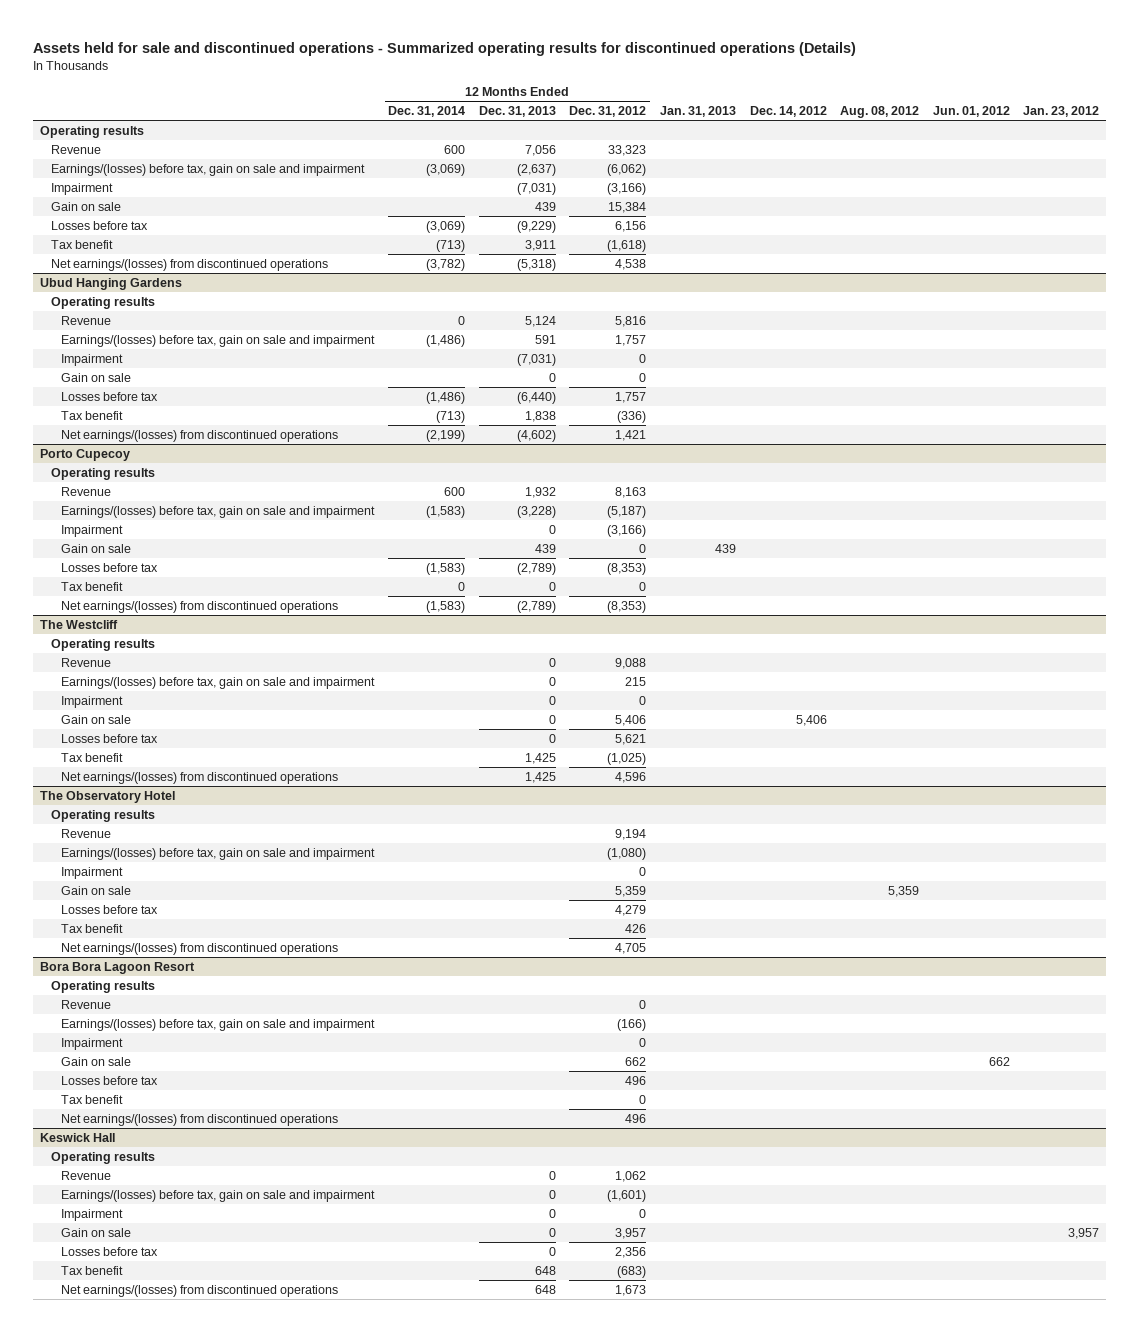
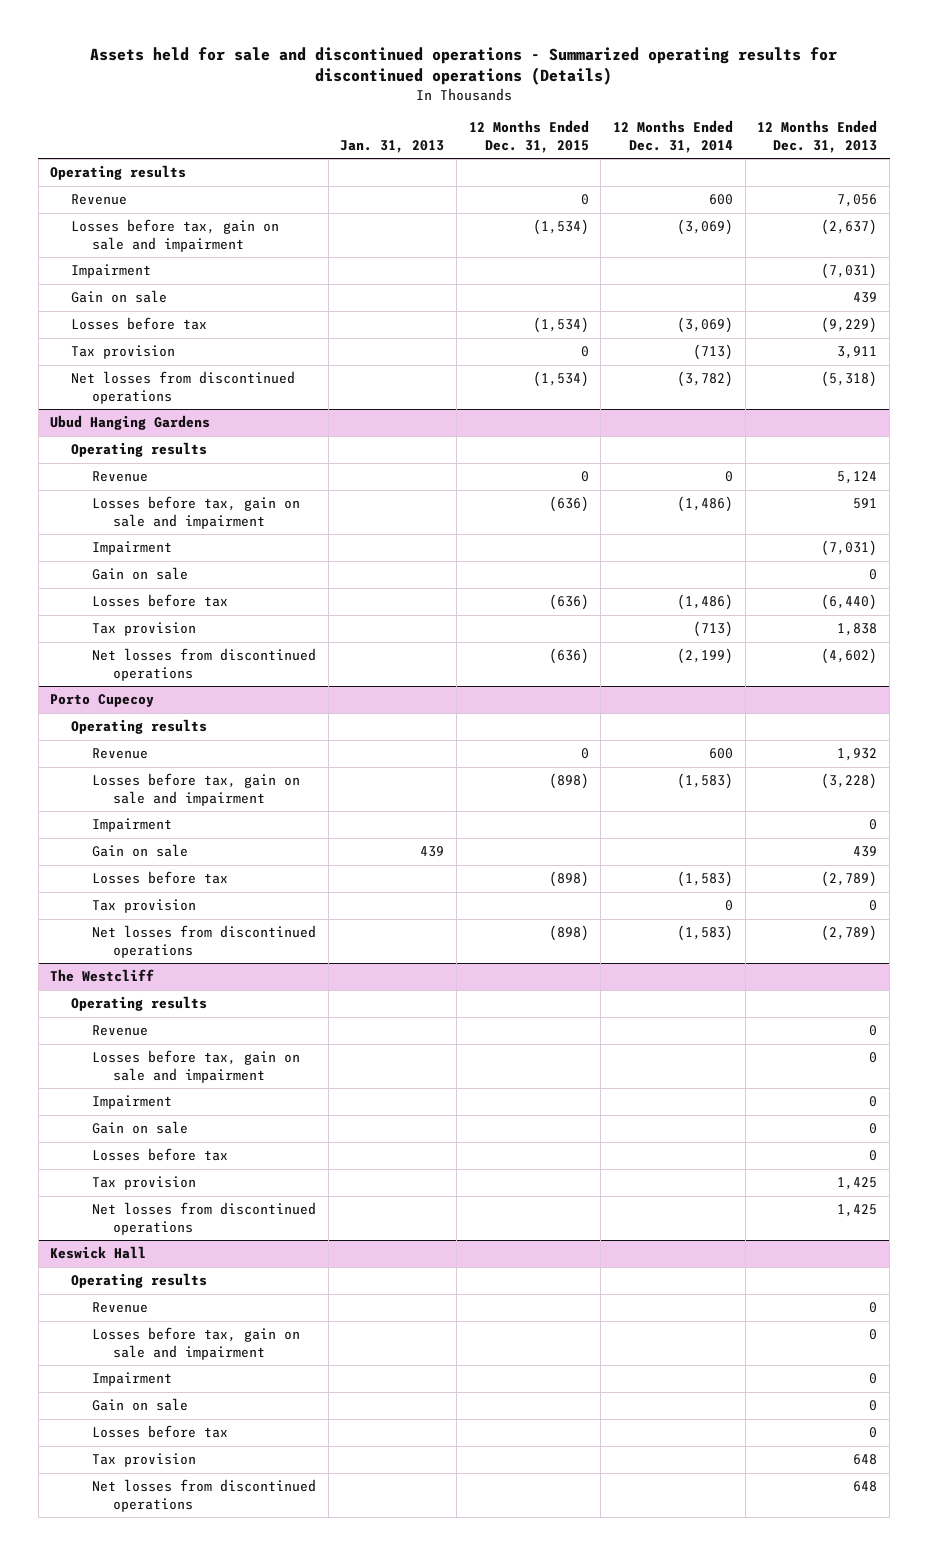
[569,106,647,118] Dec. 31, 2012 -> none
[749,106,827,118] Dec. 14, 2012 -> none
[840,106,920,119] Aug. 08, 2012 -> none
[932,106,1010,118] Jun. 01, 2012 -> none
[1023,106,1100,118] Jan. 23, 2012 -> none
none -> [468,120,589,153] 12 Months Ended Dec. 31, 2015
[50,163,365,176] Earnings/(losses) before tax, gain on sale and impairment -> [71,219,280,252] Losses before tax, gain on sale and impairment
[50,239,113,249] Tax benefit -> [71,345,176,360] Tax provision
[50,258,328,271] Net earnings/(losses) from discontinued operations -> [71,371,296,404] Net losses from discontinued operations
[61,334,376,347] Earnings/(losses) before tax, gain on sale and impairment -> [91,496,300,529] Losses before tax, gain on sale and impairment
[61,410,124,420] Tax benefit -> [91,622,196,637] Tax provision
[61,429,339,442] Net earnings/(losses) from discontinued operations -> [91,648,316,681] Net losses from discontinued operations
[61,505,376,518] Earnings/(losses) before tax, gain on sale and impairment -> [91,773,300,806] Losses before tax, gain on sale and impairment
[61,581,124,591] Tax benefit -> [91,899,196,914] Tax provision
[61,600,339,613] Net earnings/(losses) from discontinued operations -> [91,925,316,958] Net losses from discontinued operations
[61,676,376,689] Earnings/(losses) before tax, gain on sale and impairment -> [91,1050,300,1083] Losses before tax, gain on sale and impairment
[39,790,175,803] The Observatory Hotel -> none
[50,809,155,822] Operating results -> none
[61,828,112,838] Revenue -> none
[61,847,376,860] Earnings/(losses) before tax, gain on sale and impairment -> none
[61,866,124,879] Impairment -> none
[61,885,132,895] Gain on sale -> none
[61,904,159,914] Losses before tax -> none
[61,923,124,933] Tax benefit -> none
[61,942,339,955] Net earnings/(losses) from discontinued operations -> none
[39,961,195,974] Bora Bora Lagoon Resort -> none
[50,980,155,993] Operating results -> none
[61,999,112,1009] Revenue -> none
[61,1018,376,1031] Earnings/(losses) before tax, gain on sale and impairment -> none
[61,1037,124,1050] Impairment -> none
[61,1056,132,1066] Gain on sale -> none
[61,1075,159,1085] Losses before tax -> none
[61,1094,124,1104] Tax benefit -> none
[61,1113,339,1126] Net earnings/(losses) from discontinued operations -> none
[61,752,124,762] Tax benefit -> [91,1176,196,1191] Tax provision
[61,771,339,784] Net earnings/(losses) from discontinued operations -> [91,1202,316,1235] Net losses from discontinued operations
[61,1189,376,1202] Earnings/(losses) before tax, gain on sale and impairment -> [91,1327,300,1360] Losses before tax, gain on sale and impairment
[61,1265,124,1275] Tax benefit -> [91,1453,196,1468] Tax provision
[61,1284,339,1297] Net earnings/(losses) from discontinued operations -> [91,1479,316,1512] Net losses from discontinued operations

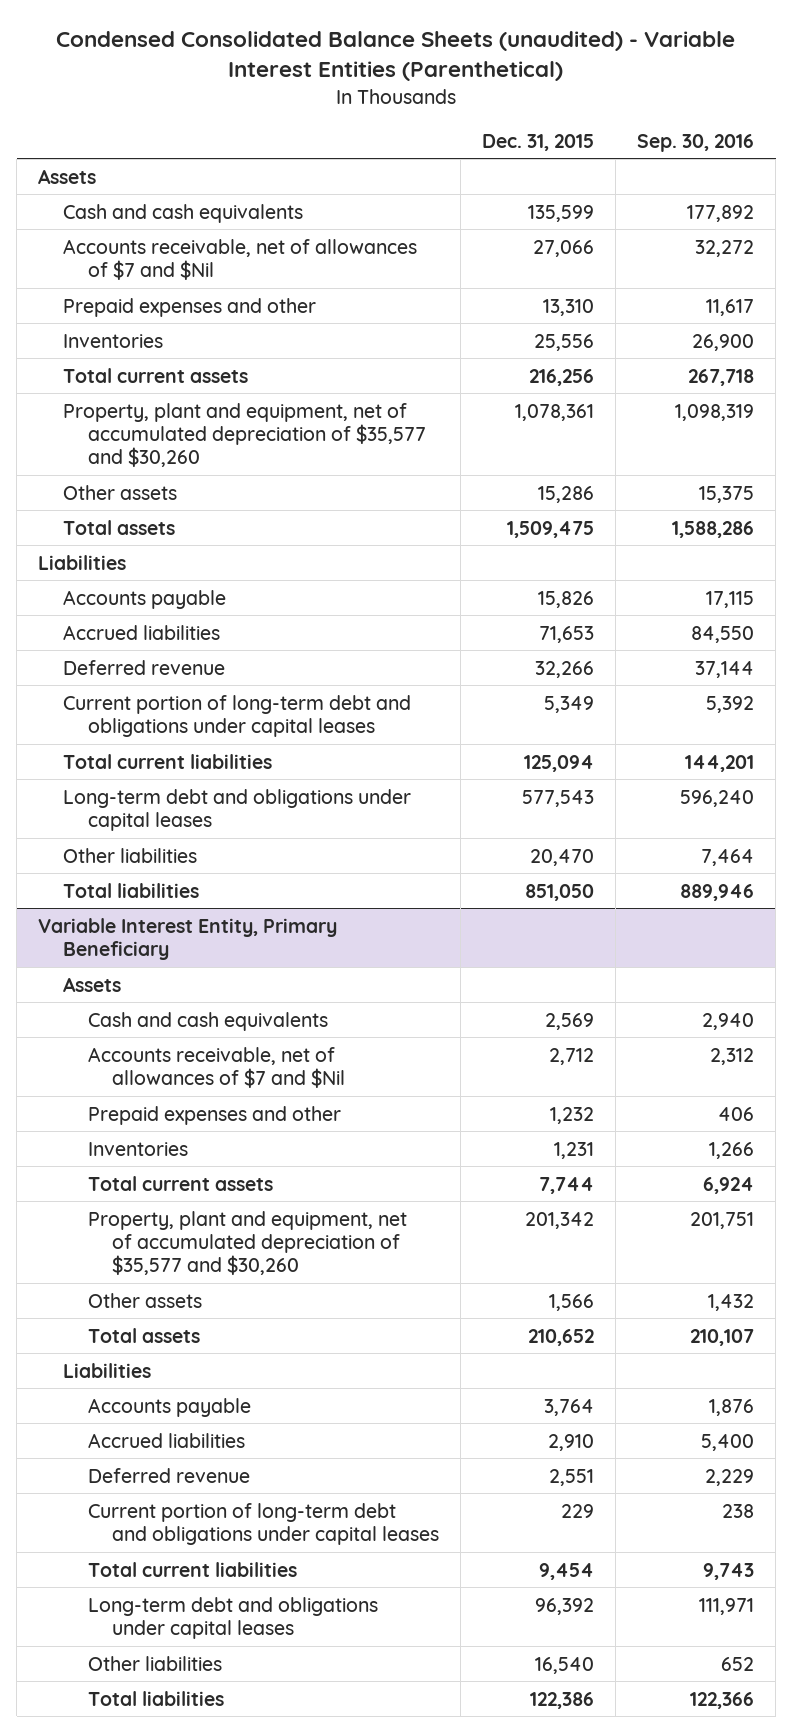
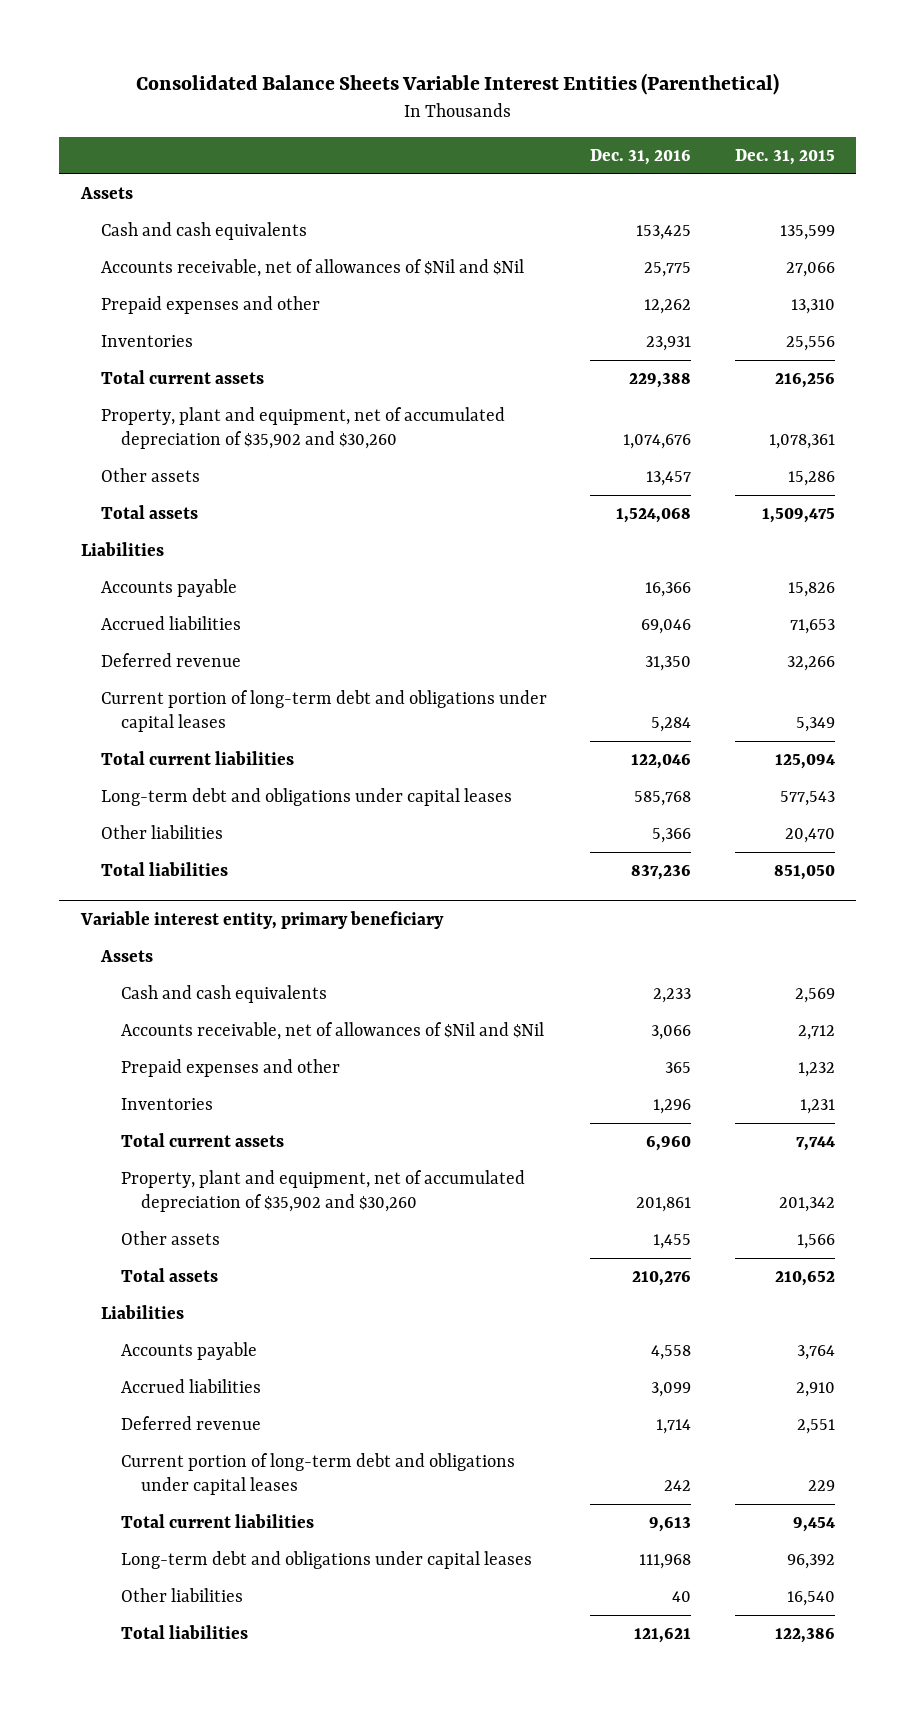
[56,30,736,82] Condensed Consolidated Balance Sheets (unaudited) - Variable Interest Entities (Parenthetical) -> [135,73,779,96] Consolidated Balance Sheets Variable Interest Entities (Parenthetical)
[637,133,755,152] Sep. 30, 2016 -> none
none -> [590,149,692,166] Dec. 31, 2016
[62,238,417,281] Accounts receivable, net of allowances of $7 and $Nil -> [100,259,524,278] Accounts receivable, net of allowances of $Nil and $Nil
[62,402,426,468] Property, plant and equipment, net of accumulated depreciation of $35,577 and $30,260 -> [100,407,505,450] Property, plant and equipment, net of accumulated depreciation of $35,902 and $30,260
[37,917,337,961] Variable Interest Entity, Primary Beneficiary -> [79,911,444,930] Variable interest entity, primary beneficiary
[87,1046,346,1089] Accounts receivable, net of allowances of $7 and $Nil -> [121,1022,545,1041] Accounts receivable, net of allowances of $Nil and $Nil
[87,1210,407,1276] Property, plant and equipment, net of accumulated depreciation of $35,577 and $30,260 -> [121,1170,526,1213] Property, plant and equipment, net of accumulated depreciation of $35,902 and $30,260

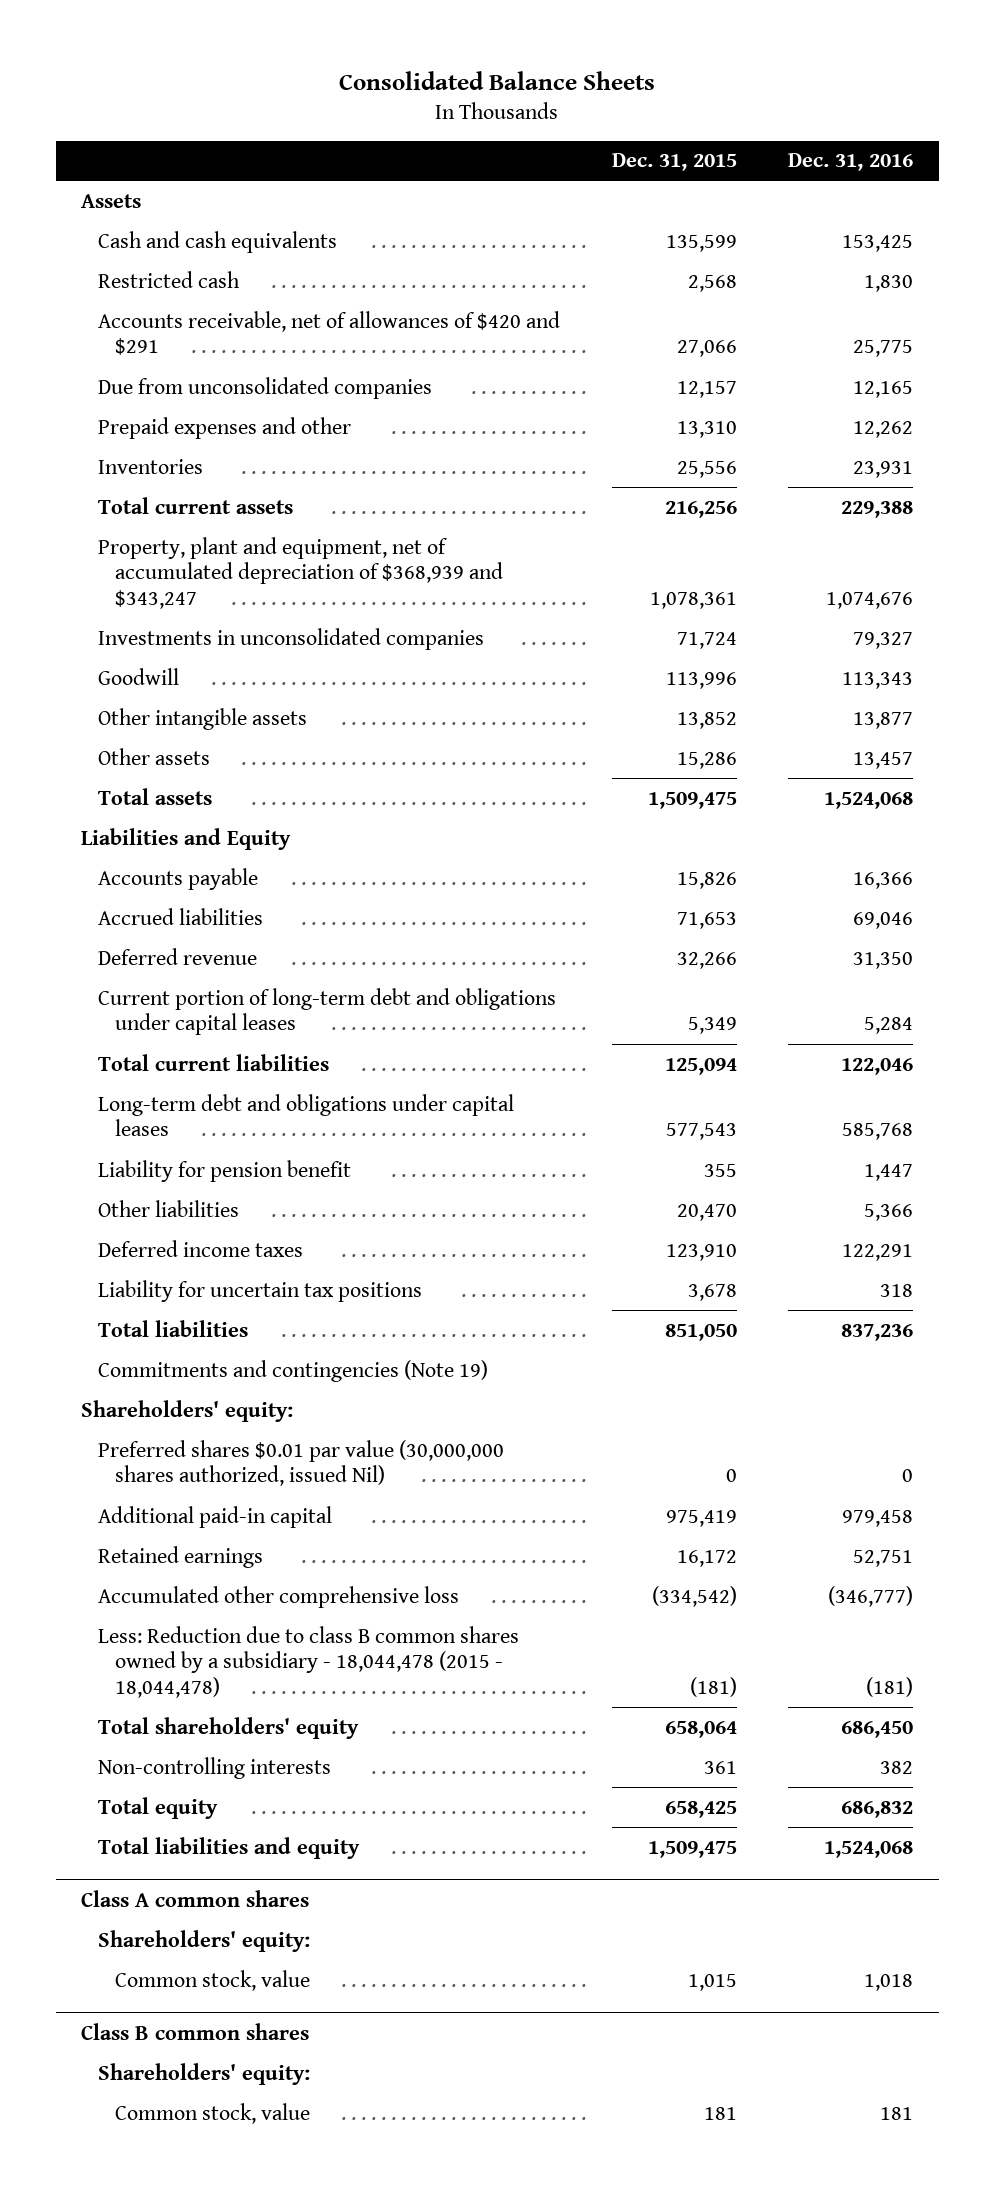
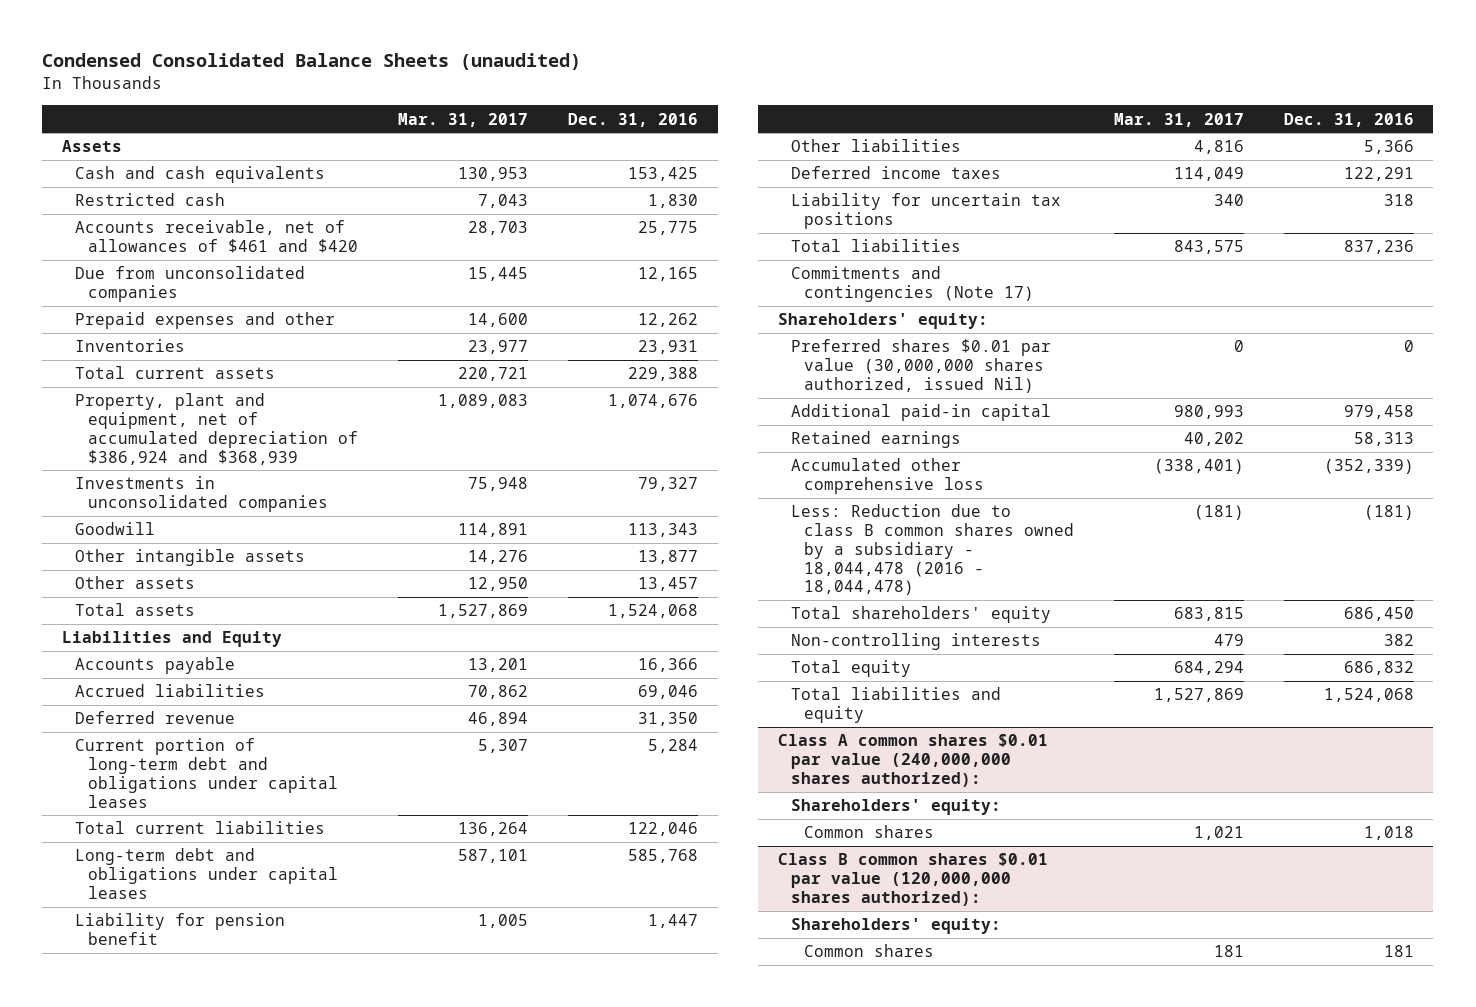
[339,70,656,90] Consolidated Balance Sheets -> [42,53,582,71] Condensed Consolidated Balance Sheets (unaudited)
[611,153,737,172] Dec. 31, 2015 -> none
none -> [398,112,529,127] Mar. 31, 2017
[98,310,561,356] Accounts receivable, net of allowances of $420 and $291 -> [75,220,359,254] Accounts receivable, net of allowances of $461 and $420
[98,536,503,610] Property, plant and equipment, net of accumulated depreciation of $368,939 and $343,247 -> [75,393,359,465] Property, plant and equipment, net of accumulated depreciation of $386,924 and $368,939
[98,1359,489,1382] Commitments and contingencies (Note 19) -> [791,266,1035,303] Commitments and contingencies (Note 17)
[853,1549,914,1567] 52,751 -> [1353,432,1414,447] 58,313
[828,1585,914,1607] (346,777) -> [1323,459,1414,475] (352,339)
[98,1625,520,1699] Less: Reduction due to class B common shares owned by a subsidiary - 18,044,478 (2015 - 18,044,478) -> [791,504,1075,596] Less: Reduction due to class B common shares owned by a subsidiary - 18,044,478 (2016 - 18,044,478)
[81,1889,310,1907] Class A common shares -> [777,734,1048,787] Class A common shares $0.01 par value (240,000,000 shares authorized):
[114,1969,310,1991] Common stock, value -> [804,825,935,839] Common shares
[81,2022,310,2040] Class B common shares -> [777,853,1048,906] Class B common shares $0.01 par value (120,000,000 shares authorized):
[114,2102,310,2124] Common stock, value -> [804,944,935,958] Common shares

